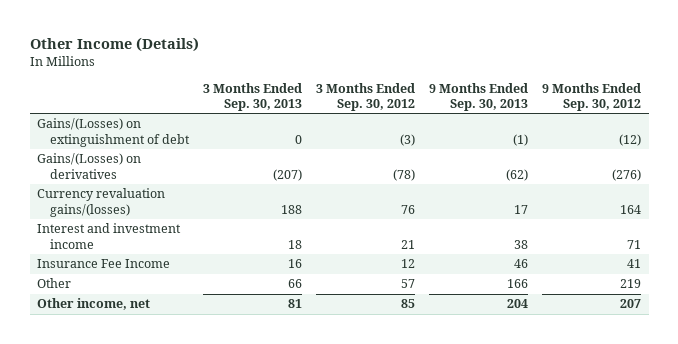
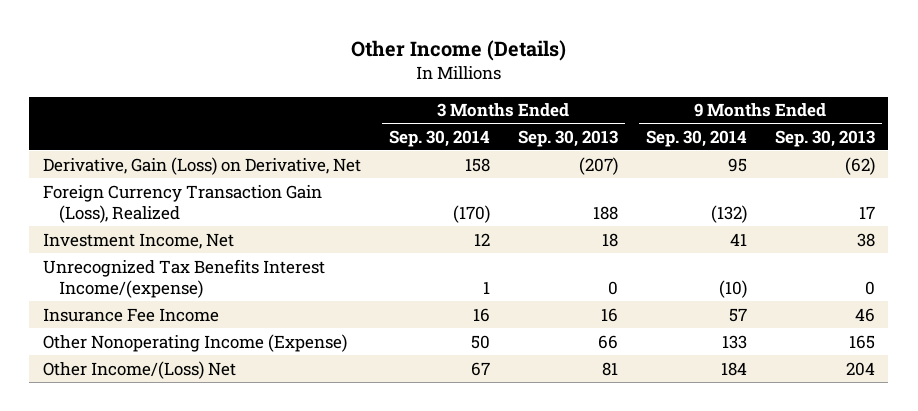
[316,82,416,111] 3 Months Ended Sep. 30, 2012 -> none
[542,82,642,111] 9 Months Ended Sep. 30, 2012 -> none
none -> [389,129,491,147] Sep. 30, 2014
none -> [645,129,747,147] Sep. 30, 2014
[36,118,191,147] Gains/(Losses) on extinguishment of debt -> none
[36,153,141,179] Gains/(Losses) on derivatives -> [43,156,362,175] Derivative, Gain (Loss) on Derivative, Net
[36,188,165,217] Currency revaluation gains/(losses) -> [43,184,323,223] Foreign Currency Transaction Gain (Loss), Realized
[36,223,181,249] Interest and investment income -> [43,232,235,249] Investment Income, Net
none -> [43,258,326,298] Unrecognized Tax Benefits Interest Income/(expense)
[36,278,71,289] Other -> [43,333,348,352] Other Nonoperating Income (Expense)
[507,279,529,289] 166 -> [848,334,875,349] 165
[36,298,150,311] Other income, net -> [43,360,237,379] Other Income/(Loss) Net

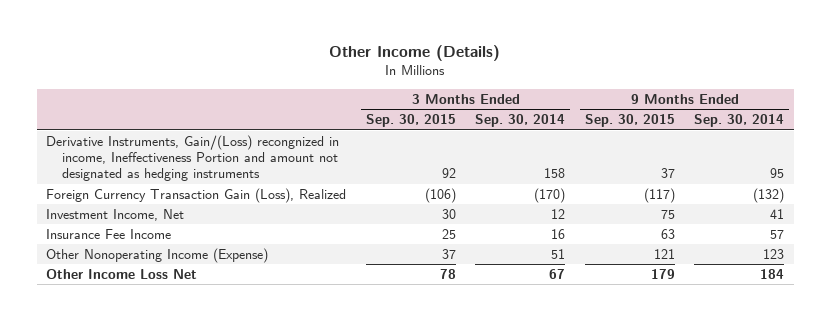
[517,129,618,147] Sep. 30, 2013 -> none
[774,129,875,147] Sep. 30, 2013 -> none
none -> [365,114,456,128] Sep. 30, 2015
none -> [584,114,675,128] Sep. 30, 2015
[43,156,362,175] Derivative, Gain (Loss) on Derivative, Net -> [46,134,340,182] Derivative Instruments, Gain/(Loss) recongnized in income, Ineffectiveness Portion and amount not designated as hedging instruments
[43,258,326,298] Unrecognized Tax Benefits Interest Income/(expense) -> none
[471,334,491,349] 50 -> [551,248,566,259] 51
[721,334,747,349] 133 -> [763,248,785,259] 123
[43,360,237,379] Other Income/(Loss) Net -> [46,268,198,279] Other Income Loss Net

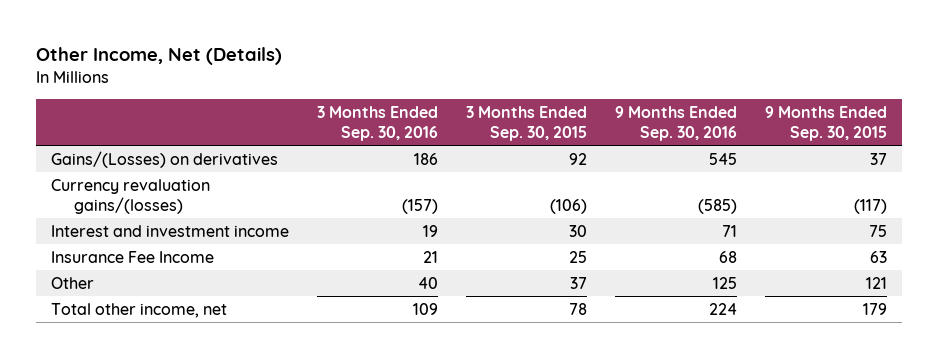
[329,45,501,62] Other Income (Details) -> [36,47,283,66] Other Income, Net (Details)
[475,114,566,128] Sep. 30, 2014 -> none
[694,114,785,128] Sep. 30, 2014 -> none
none -> [316,105,438,142] 3 Months Ended Sep. 30, 2016
none -> [615,105,738,142] 9 Months Ended Sep. 30, 2016
[46,134,340,182] Derivative Instruments, Gain/(Loss) recongnized in income, Ineffectiveness Portion and amount not designated as hedging instruments -> [50,150,278,168] Gains/(Losses) on derivatives
[46,187,347,203] Foreign Currency Transaction Gain (Loss), Realized -> [50,178,210,214] Currency revaluation gains/(losses)
[46,208,185,221] Investment Income, Net -> [50,224,289,237] Interest and investment income
[46,247,269,263] Other Nonoperating Income (Expense) -> [50,276,94,289] Other
[46,268,198,279] Other Income Loss Net -> [50,302,227,318] Total other income, net

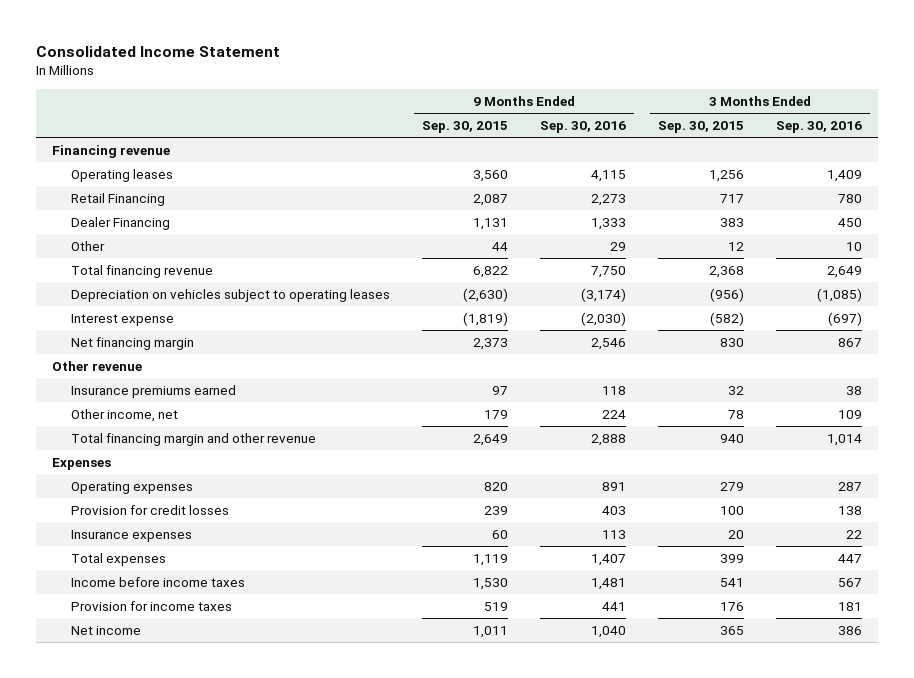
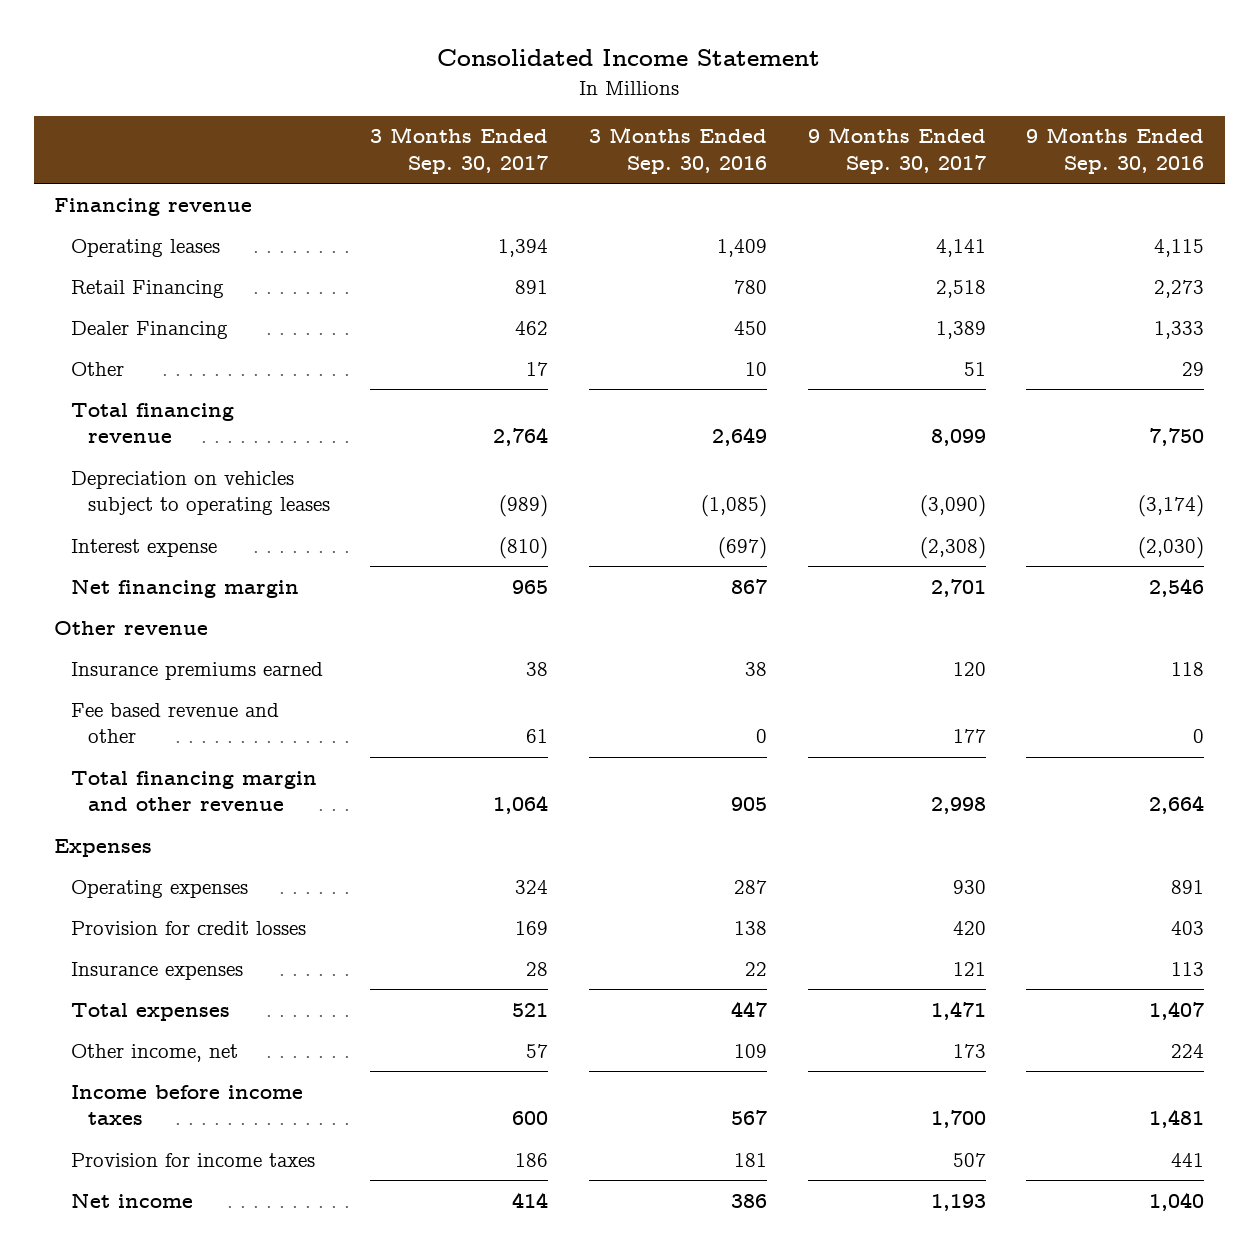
[422,121,509,134] Sep. 30, 2015 -> none
[658,121,745,134] Sep. 30, 2015 -> none
none -> [370,127,549,174] 3 Months Ended Sep. 30, 2017
none -> [807,127,986,174] 9 Months Ended Sep. 30, 2017
none -> [70,702,279,744] Fee based revenue and other
[591,433,627,446] 2,888 -> [1149,795,1205,815] 2,664
[827,433,863,446] 1,014 -> [730,797,767,812] 905
[71,408,179,422] Other income, net -> [70,1043,238,1062] Other income, net

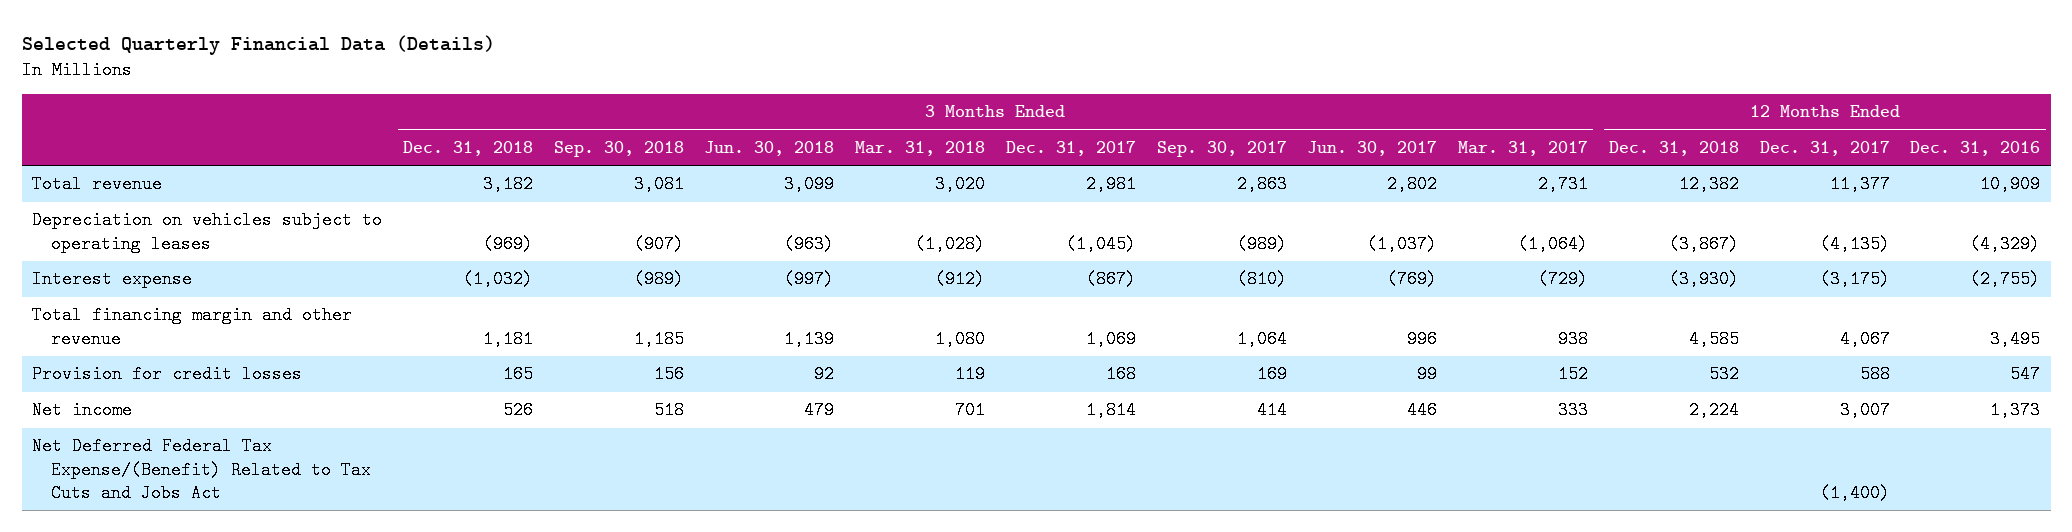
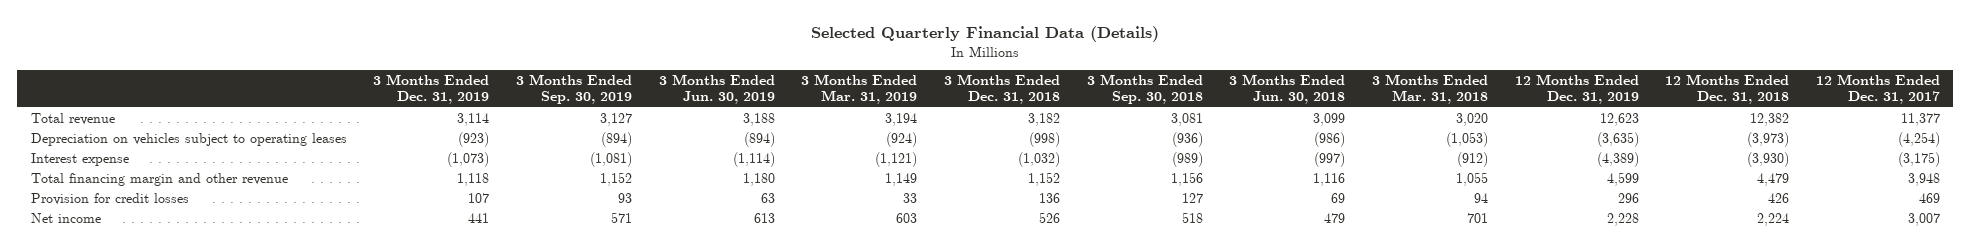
[1005,140,1136,156] Dec. 31, 2017 -> none
[1156,140,1287,157] Sep. 30, 2017 -> none
[1307,140,1438,156] Jun. 30, 2017 -> none
[1458,140,1589,156] Mar. 31, 2017 -> none
[1910,140,2041,156] Dec. 31, 2016 -> none
none -> [373,73,490,105] 3 Months Ended Dec. 31, 2019
none -> [516,73,633,105] 3 Months Ended Sep. 30, 2019
none -> [658,73,775,105] 3 Months Ended Jun. 30, 2019
none -> [801,73,918,105] 3 Months Ended Mar. 31, 2019
none -> [1514,73,1639,105] 12 Months Ended Dec. 31, 2019
[482,234,533,253] (969) -> [1029,131,1061,147] (998)
[633,234,684,253] (907) -> [1171,131,1203,147] (936)
[784,234,835,253] (963) -> [1314,131,1346,147] (986)
[915,234,986,253] (1,028) -> [1445,131,1488,147] (1,053)
[1668,234,1739,253] (3,867) -> [1747,131,1790,147] (3,973)
[1819,234,1890,253] (4,135) -> [1897,131,1940,147] (4,254)
[482,329,533,348] 1,181 -> [1028,171,1061,186] 1,152
[633,329,684,348] 1,185 -> [1170,171,1203,186] 1,156
[784,329,835,348] 1,139 -> [1313,172,1346,186] 1,116
[935,329,986,348] 1,080 -> [1455,171,1488,186] 1,055
[1688,329,1739,348] 4,585 -> [1757,172,1790,186] 4,479
[1839,329,1890,348] 4,067 -> [1907,172,1940,186] 3,948
[502,365,533,384] 165 -> [1039,192,1061,203] 136
[653,365,684,384] 156 -> [1181,192,1203,203] 127
[814,365,835,384] 92 -> [1331,192,1346,203] 69
[955,365,986,384] 119 -> [1473,192,1488,203] 94
[1708,365,1739,384] 532 -> [1768,192,1790,203] 426
[1859,365,1890,384] 588 -> [1918,192,1940,203] 469
[32,437,371,502] Net Deferred Federal Tax Expense/(Benefit) Related to Tax Cuts and Jobs Act -> none

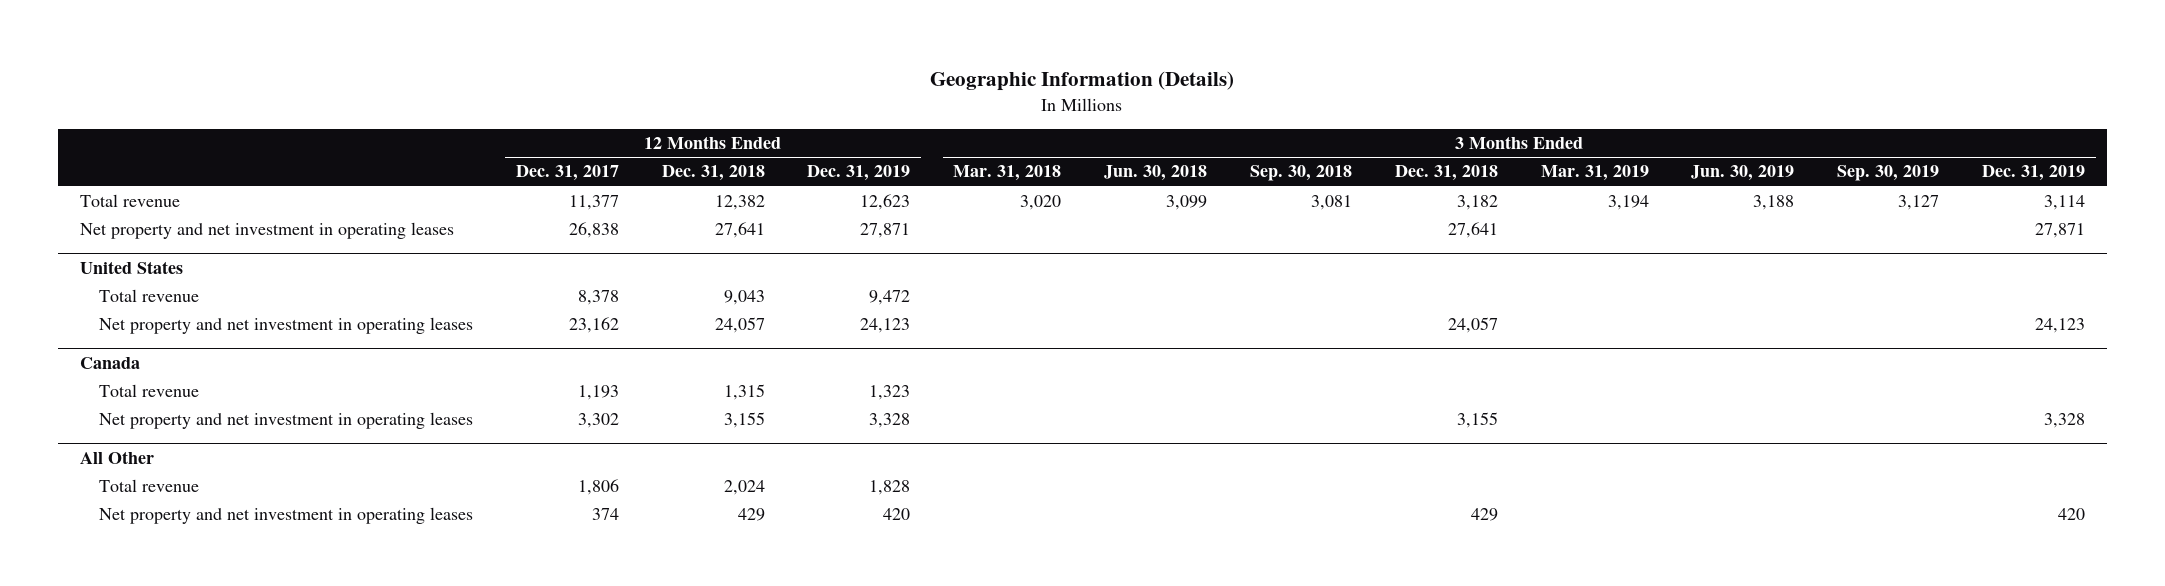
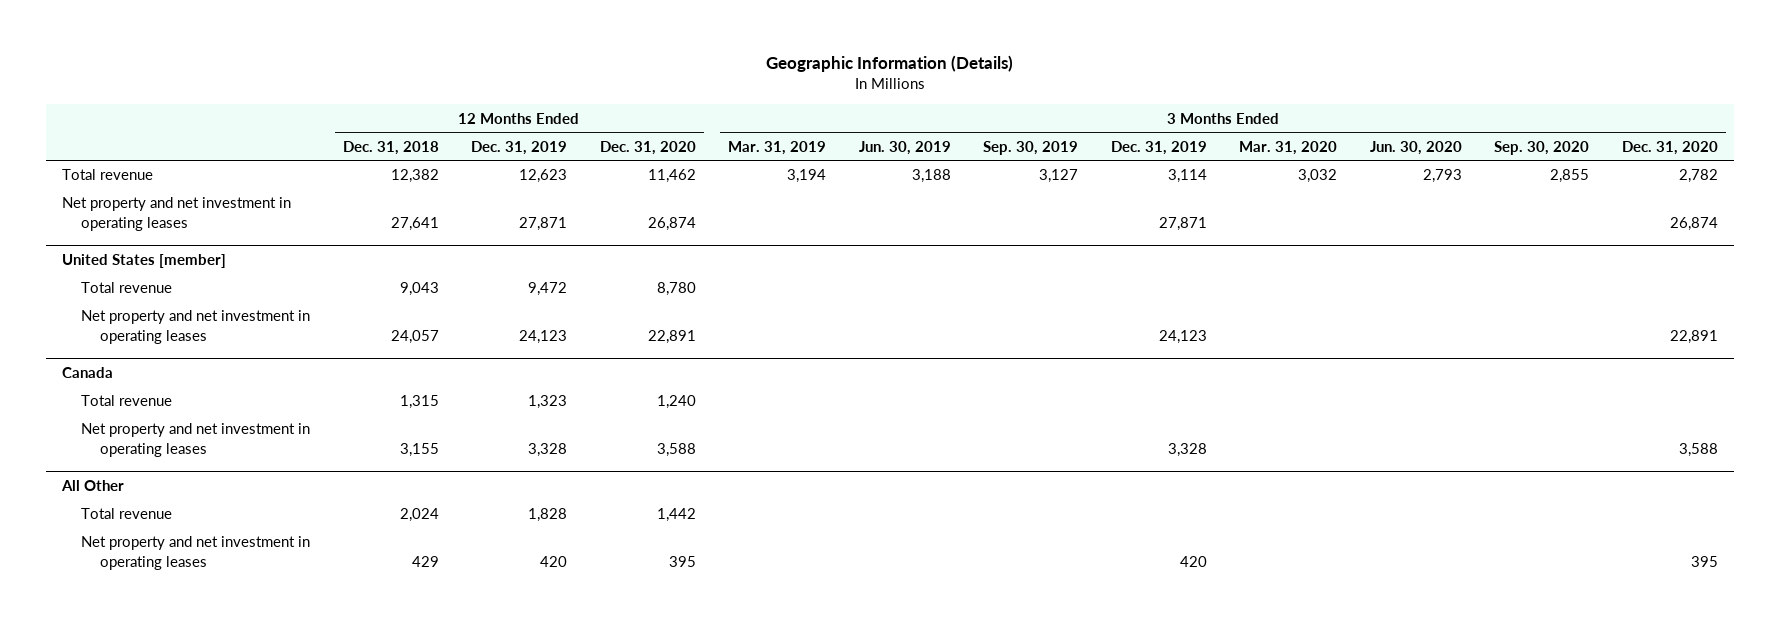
[515,165,619,182] Dec. 31, 2017 -> none
[953,165,1062,182] Mar. 31, 2018 -> none
[1104,165,1208,182] Jun. 30, 2018 -> none
[1249,165,1352,182] Sep. 30, 2018 -> none
[1394,165,1498,182] Dec. 31, 2018 -> none
none -> [599,140,696,155] Dec. 31, 2020
none -> [1239,140,1338,155] Mar. 31, 2020
none -> [1369,140,1462,155] Jun. 30, 2020
none -> [1494,140,1590,155] Sep. 30, 2020
none -> [1621,140,1718,155] Dec. 31, 2020
[79,260,183,274] United States -> [62,253,227,268] United States [member]

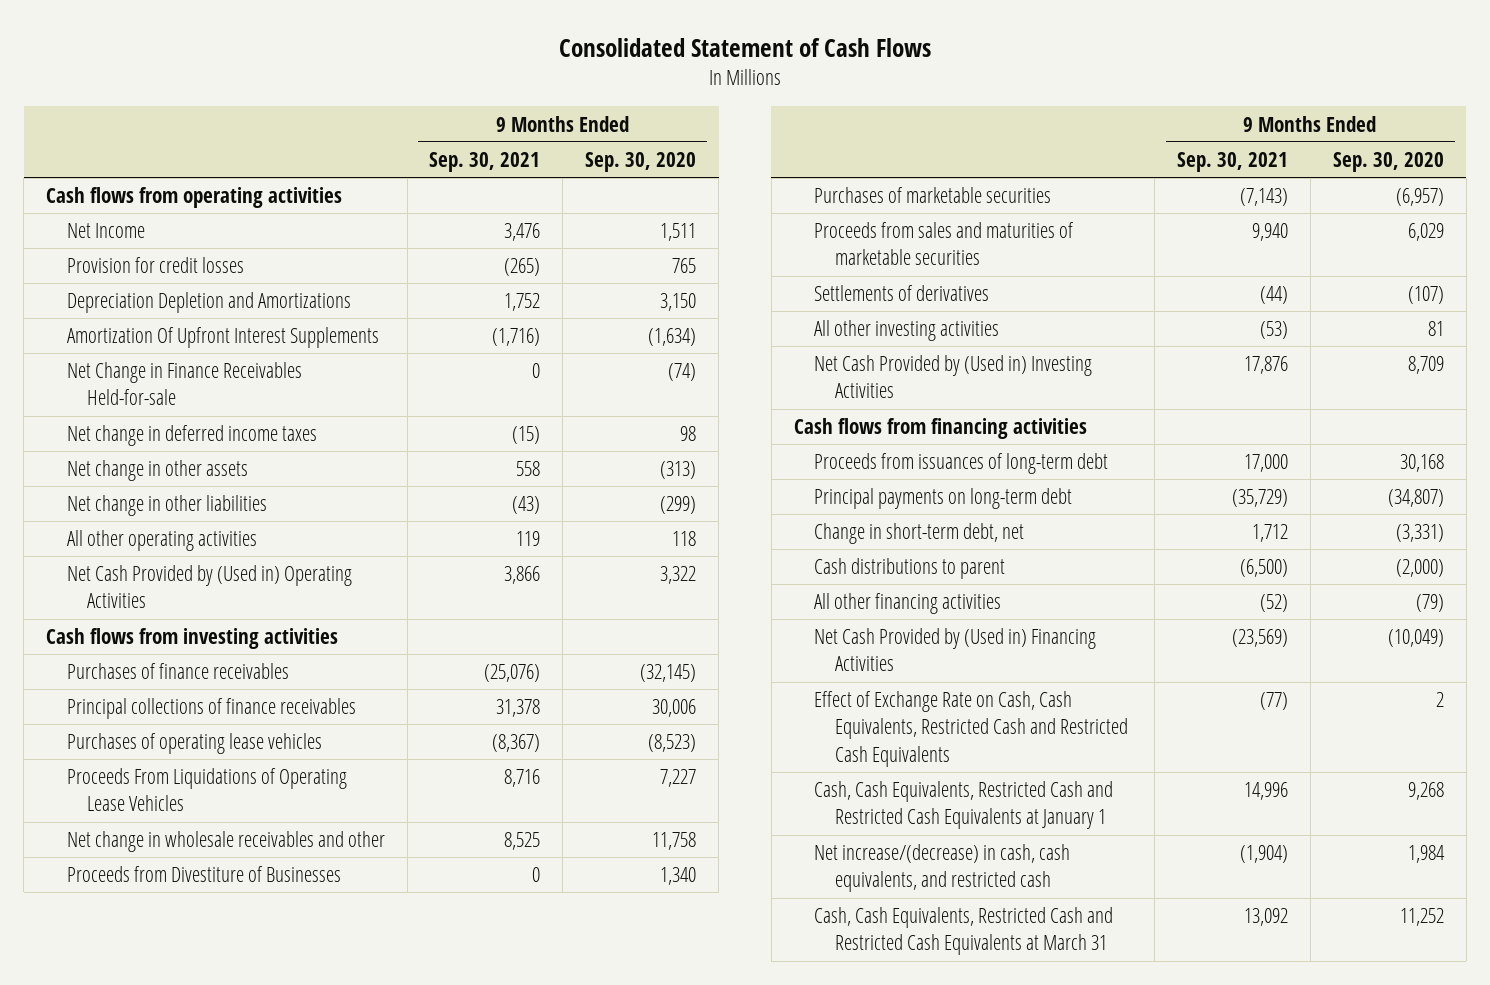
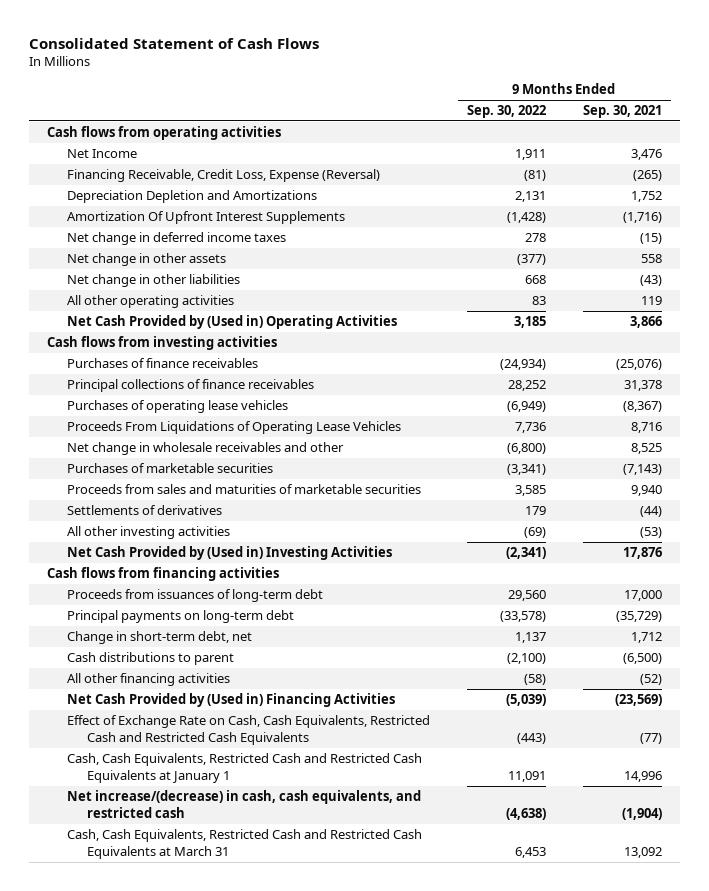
[585,152,697,173] Sep. 30, 2020 -> none
none -> [466,105,546,119] Sep. 30, 2022
[66,257,244,274] Provision for credit losses -> [66,169,380,183] Financing Receivable, Credit Loss, Expense (Reversal)
[66,362,302,406] Net Change in Finance Receivables Held-for-sale -> none
[66,866,341,883] Proceeds from Divestiture of Businesses -> none

